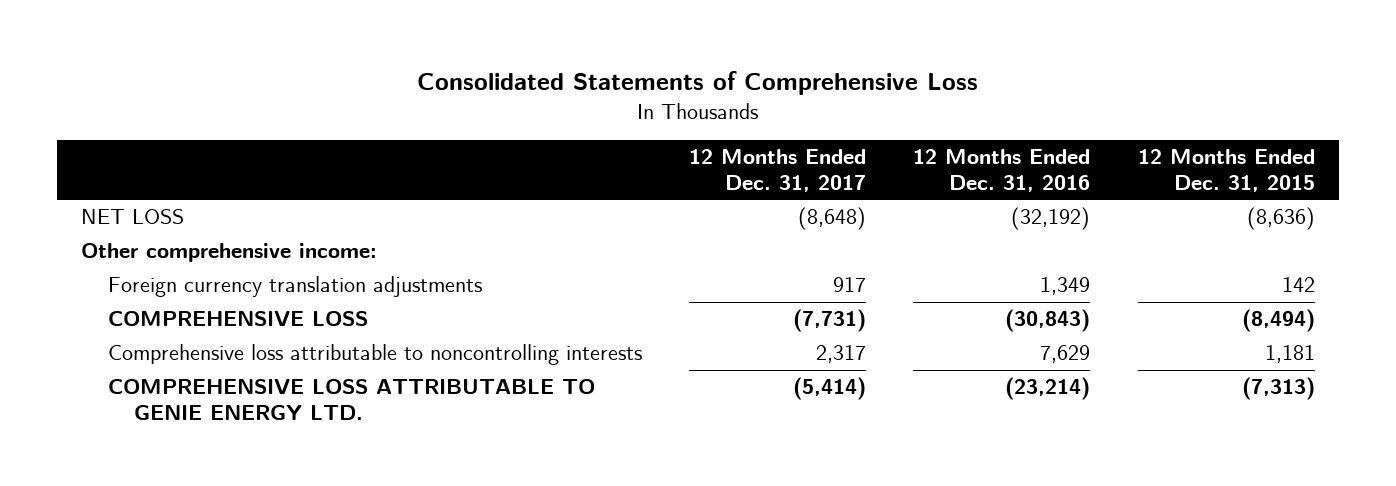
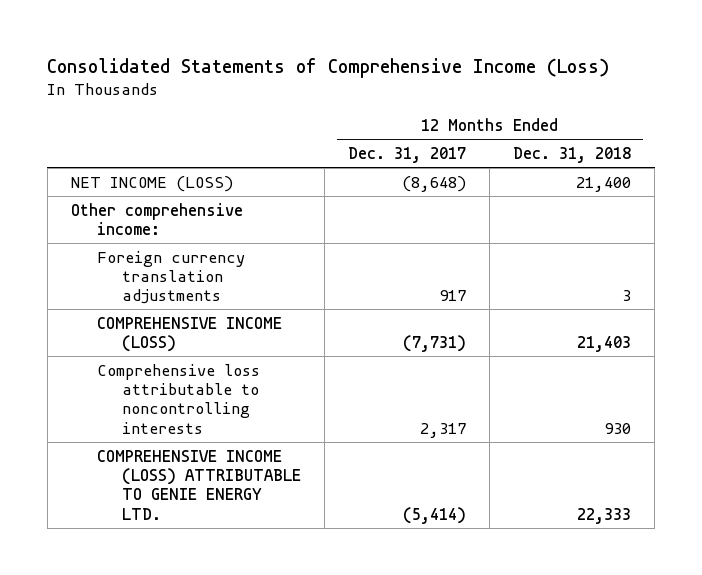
[416,71,978,96] Consolidated Statements of Comprehensive Loss -> [47,57,610,78] Consolidated Statements of Comprehensive Income (Loss)
[913,149,1091,192] 12 Months Ended Dec. 31, 2016 -> none
[1137,149,1315,192] 12 Months Ended Dec. 31, 2015 -> none
none -> [513,146,632,163] Dec. 31, 2018
[80,209,184,225] NET LOSS -> [70,175,233,192] NET INCOME (LOSS)
[107,311,368,328] COMPREHENSIVE LOSS -> [96,316,282,352] COMPREHENSIVE INCOME (LOSS)
[107,379,595,420] COMPREHENSIVE LOSS ATTRIBUTABLE TO GENIE ENERGY LTD. -> [96,449,302,520] COMPREHENSIVE INCOME (LOSS) ATTRIBUTABLE TO GENIE ENERGY LTD.

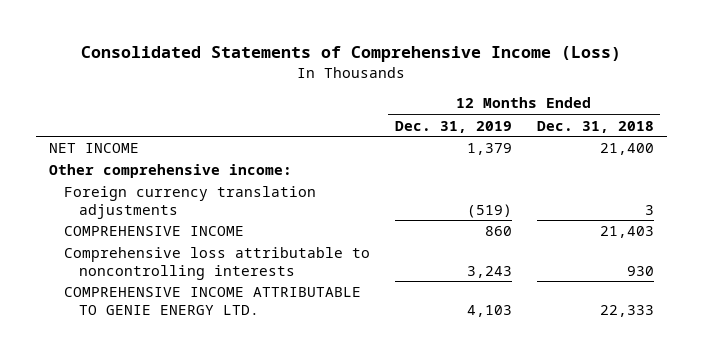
[348,146,467,163] Dec. 31, 2017 -> none
none -> [394,120,512,133] Dec. 31, 2019
[70,175,233,192] NET INCOME (LOSS) -> [48,143,139,154] NET INCOME
[96,316,282,352] COMPREHENSIVE INCOME (LOSS) -> [63,226,244,237] COMPREHENSIVE INCOME
[96,449,302,520] COMPREHENSIVE INCOME (LOSS) ATTRIBUTABLE TO GENIE ENERGY LTD. -> [63,287,361,315] COMPREHENSIVE INCOME ATTRIBUTABLE TO GENIE ENERGY LTD.

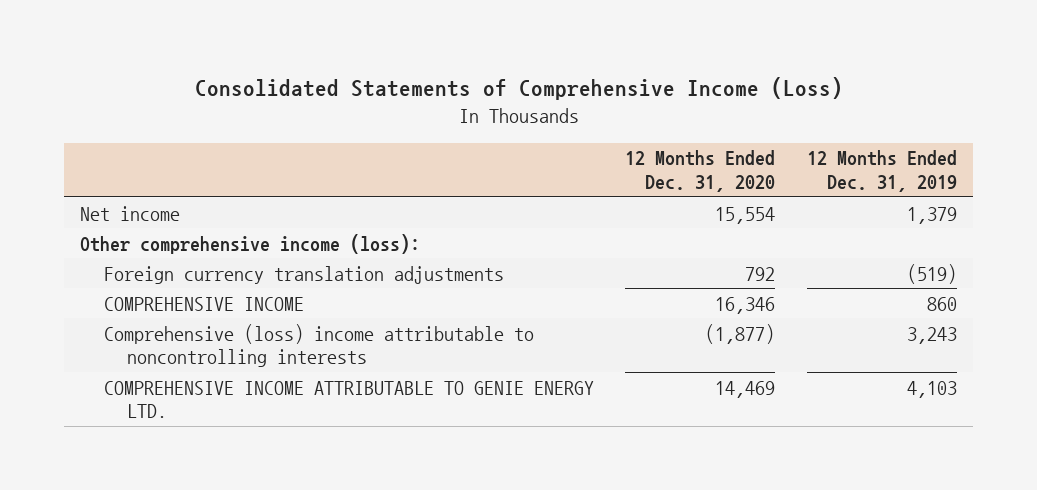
[536,120,654,133] Dec. 31, 2018 -> none
none -> [625,150,776,192] 12 Months Ended Dec. 31, 2020
[48,143,139,154] NET INCOME -> [80,205,181,221] Net income
[48,164,292,179] Other comprehensive income: -> [80,233,421,254] Other comprehensive income (loss):
[63,247,370,280] Comprehensive loss attributable to noncontrolling interests -> [103,323,534,368] Comprehensive (loss) income attributable to noncontrolling interests

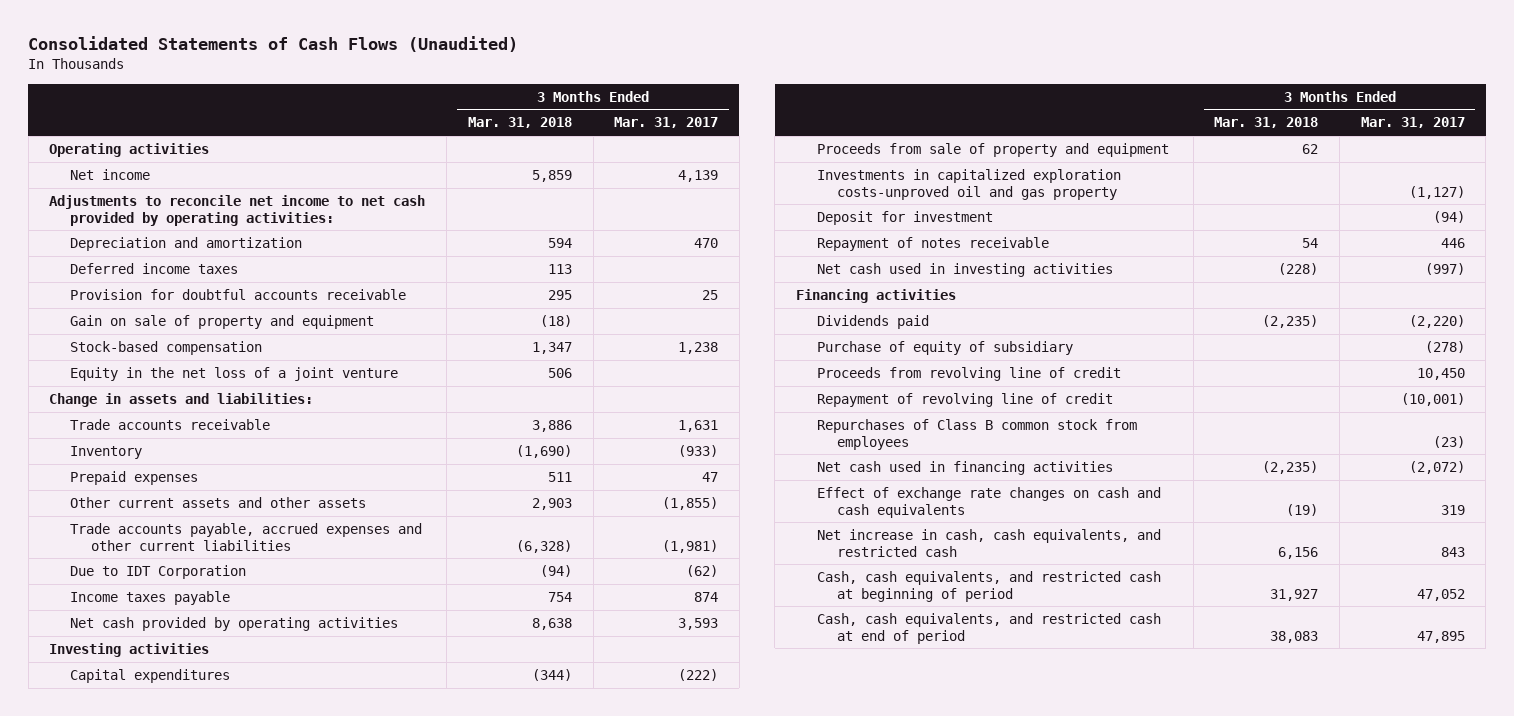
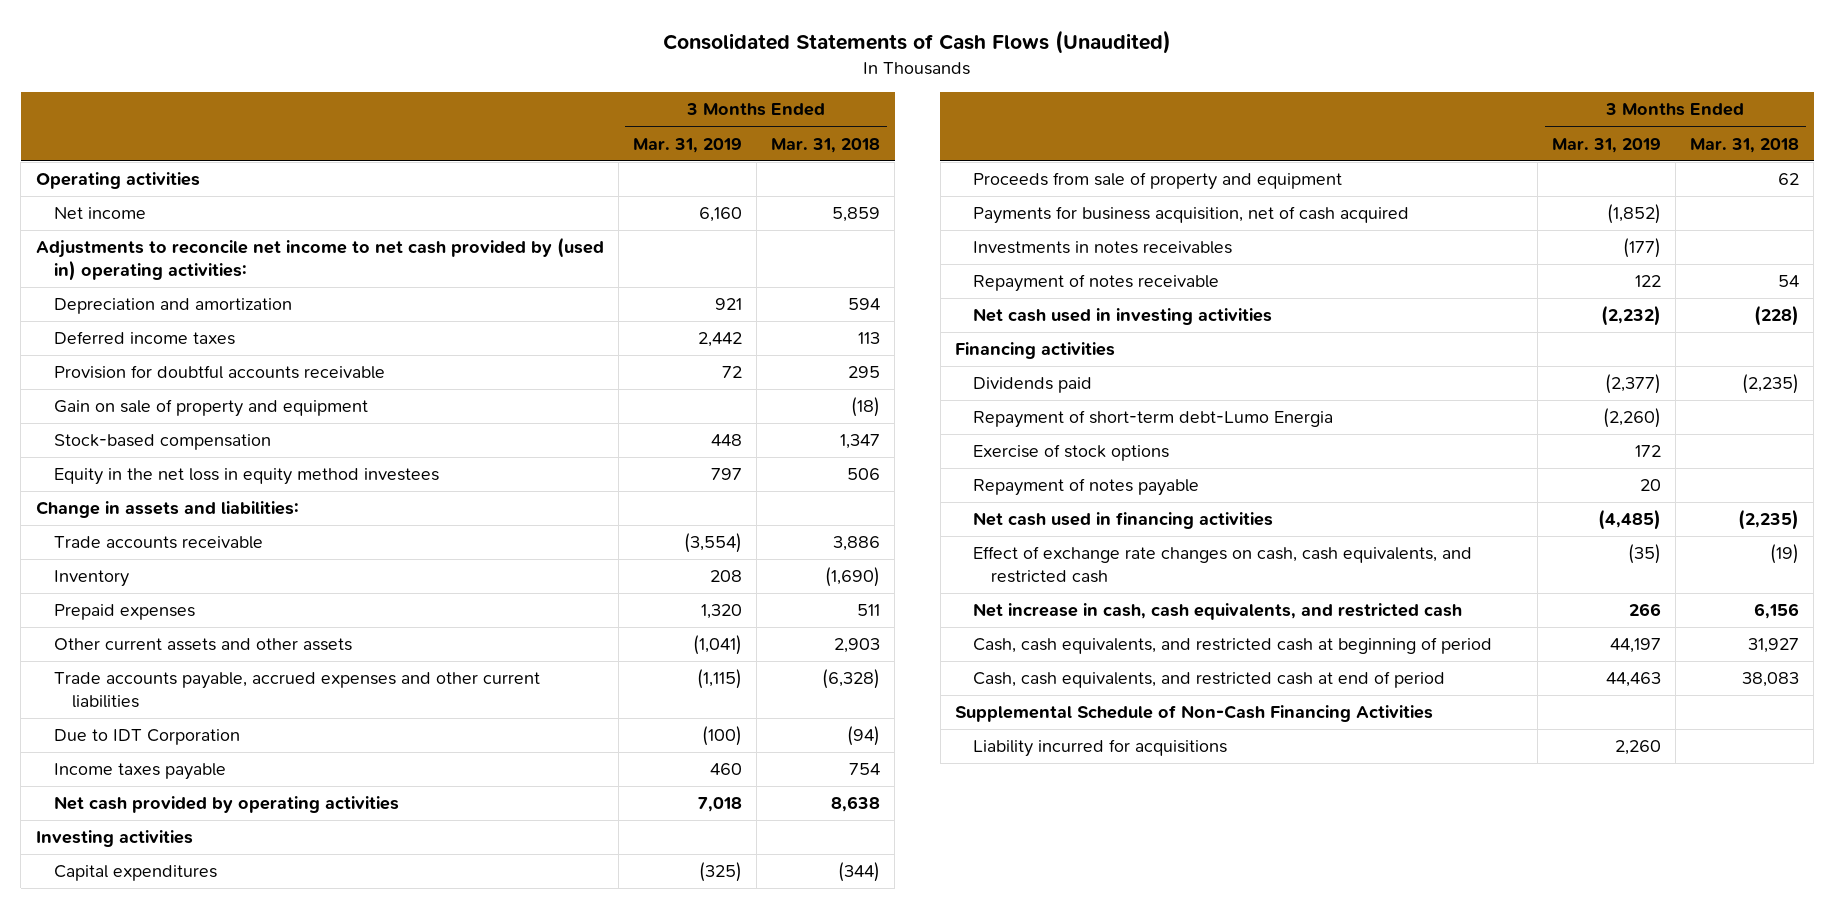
[614,117,719,129] Mar. 31, 2017 -> none
none -> [632,137,742,153] Mar. 31, 2019
[49,195,426,226] Adjustments to reconcile net income to net cash provided by operating activities: -> [35,237,604,282] Adjustments to reconcile net income to net cash provided by (used in) operating activities:
[70,367,399,382] Equity in the net loss of a joint venture -> [53,468,439,486] Equity in the net loss in equity method investees
[816,169,1121,200] Investments in capitalized exploration costs-unproved oil and gas property -> none
none -> [972,206,1409,225] Payments for business acquisition, net of cash acquired
[816,211,993,226] Deposit for investment -> [972,241,1232,255] Investments in notes receivables
[816,341,1073,356] Purchase of equity of subsidiary -> none
[816,367,1121,382] Proceeds from revolving line of credit -> none
[816,393,1113,408] Repayment of revolving line of credit -> [972,410,1333,429] Repayment of short-term debt-Lumo Energia
none -> [972,444,1169,462] Exercise of stock options
[816,419,1137,450] Repurchases of Class B common stock from employees -> [972,478,1199,497] Repayment of notes payable
[816,487,1161,518] Effect of exchange rate changes on cash and cash equivalents -> [972,546,1472,584] Effect of exchange rate changes on cash, cash equivalents, and restricted cash
none -> [954,705,1433,723] Supplemental Schedule of Non-Cash Financing Activities
none -> [972,739,1227,758] Liability incurred for acquisitions

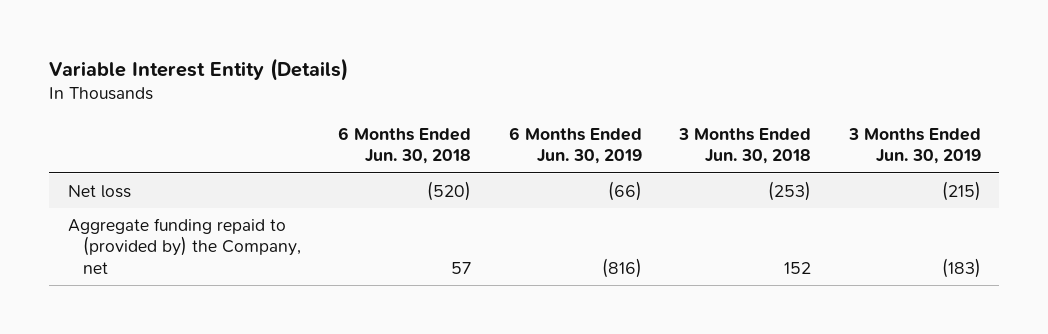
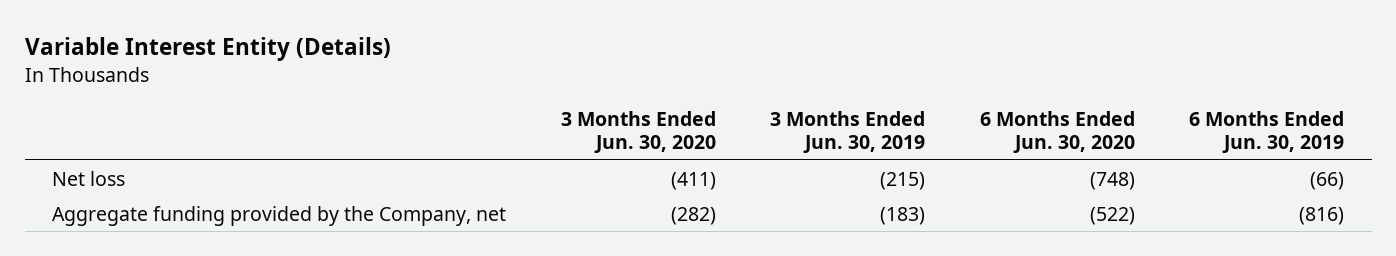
[338,126,472,165] 6 Months Ended Jun. 30, 2018 -> none
[678,127,812,165] 3 Months Ended Jun. 30, 2018 -> none
none -> [560,110,716,154] 3 Months Ended Jun. 30, 2020
none -> [979,110,1135,154] 6 Months Ended Jun. 30, 2020
[67,218,301,274] Aggregate funding repaid to (provided by) the Company, net -> [52,205,507,226] Aggregate funding provided by the Company, net

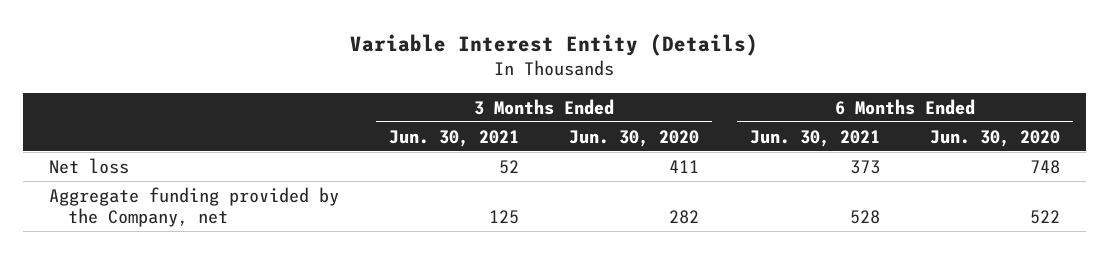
[770,110,926,154] 3 Months Ended Jun. 30, 2019 -> none
[1189,110,1345,154] 6 Months Ended Jun. 30, 2019 -> none
none -> [389,129,520,147] Jun. 30, 2021
none -> [749,129,880,147] Jun. 30, 2021
[670,171,716,190] (411) -> [669,159,700,173] 411
[1089,171,1135,190] (748) -> [1030,159,1061,174] 748
[670,206,716,225] (282) -> [669,210,700,225] 282
[1089,206,1135,225] (522) -> [1030,210,1061,225] 522

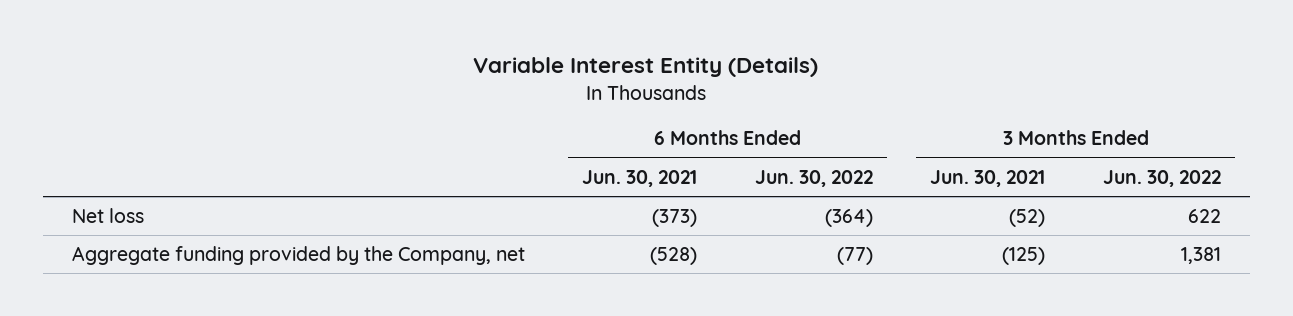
[569,129,700,147] Jun. 30, 2020 -> none
[930,129,1061,147] Jun. 30, 2020 -> none
none -> [754,169,873,187] Jun. 30, 2022
none -> [1102,169,1221,187] Jun. 30, 2022
[499,159,520,174] 52 -> [1009,209,1046,228] (52)
[849,159,880,174] 373 -> [652,209,698,228] (373)
[489,210,520,225] 125 -> [1002,247,1046,266] (125)
[849,210,880,225] 528 -> [650,247,698,266] (528)

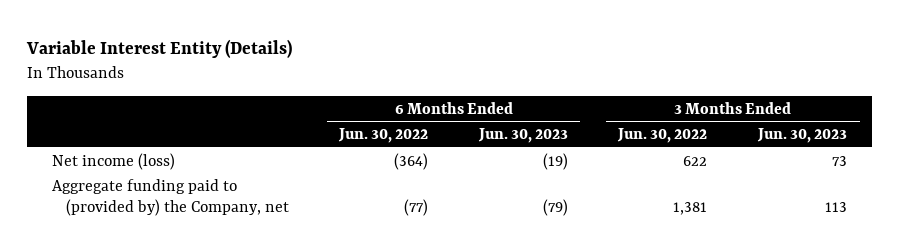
[582,169,698,187] Jun. 30, 2021 -> none
[930,169,1046,187] Jun. 30, 2021 -> none
none -> [477,127,568,143] Jun. 30, 2023
none -> [756,127,847,143] Jun. 30, 2023
[71,208,144,224] Net loss -> [52,152,176,170] Net income (loss)
[71,246,525,266] Aggregate funding provided by the Company, net -> [52,178,289,216] Aggregate funding paid to (provided by) the Company, net

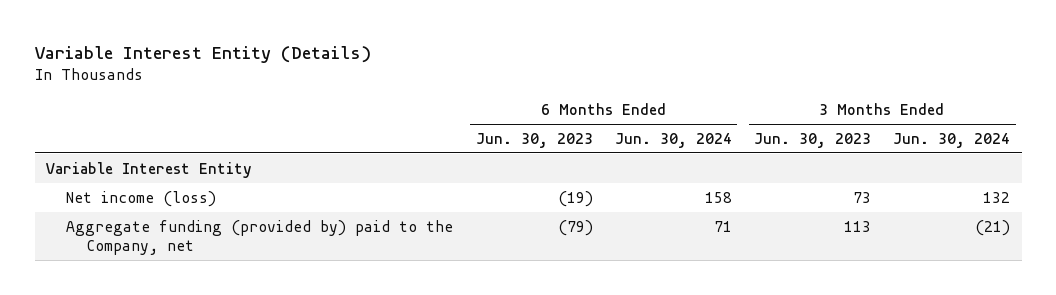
[338,127,429,143] Jun. 30, 2022 -> none
[617,127,708,143] Jun. 30, 2022 -> none
none -> [614,132,732,148] Jun. 30, 2024
none -> [893,132,1011,148] Jun. 30, 2024
none -> [45,161,252,178] Variable Interest Entity
[52,178,289,216] Aggregate funding paid to (provided by) the Company, net -> [66,219,454,256] Aggregate funding (provided by) paid to the Company, net

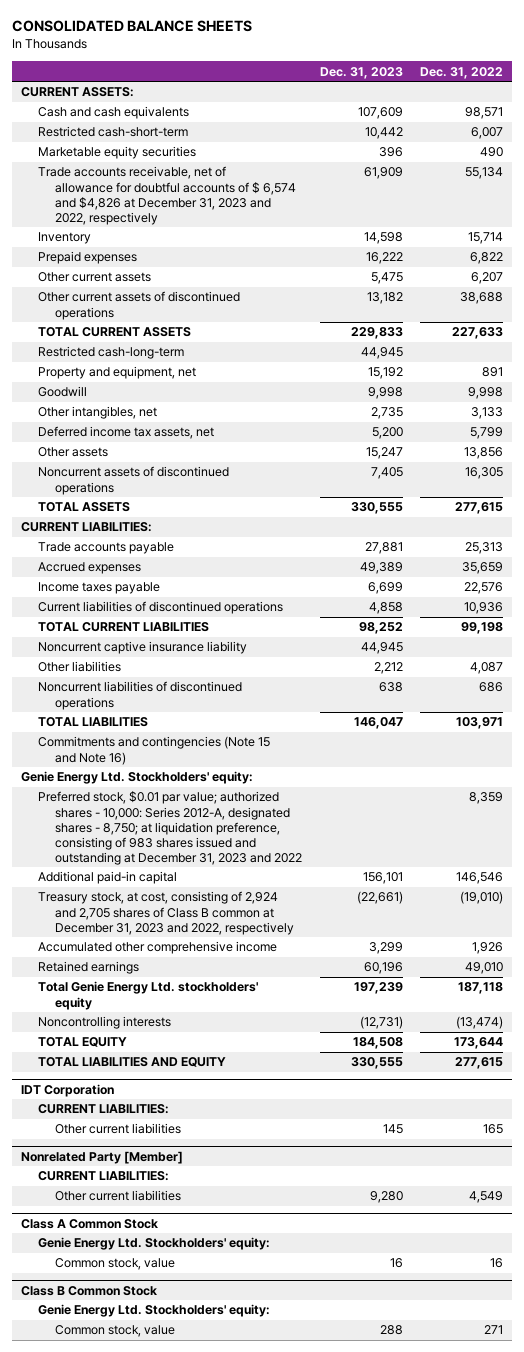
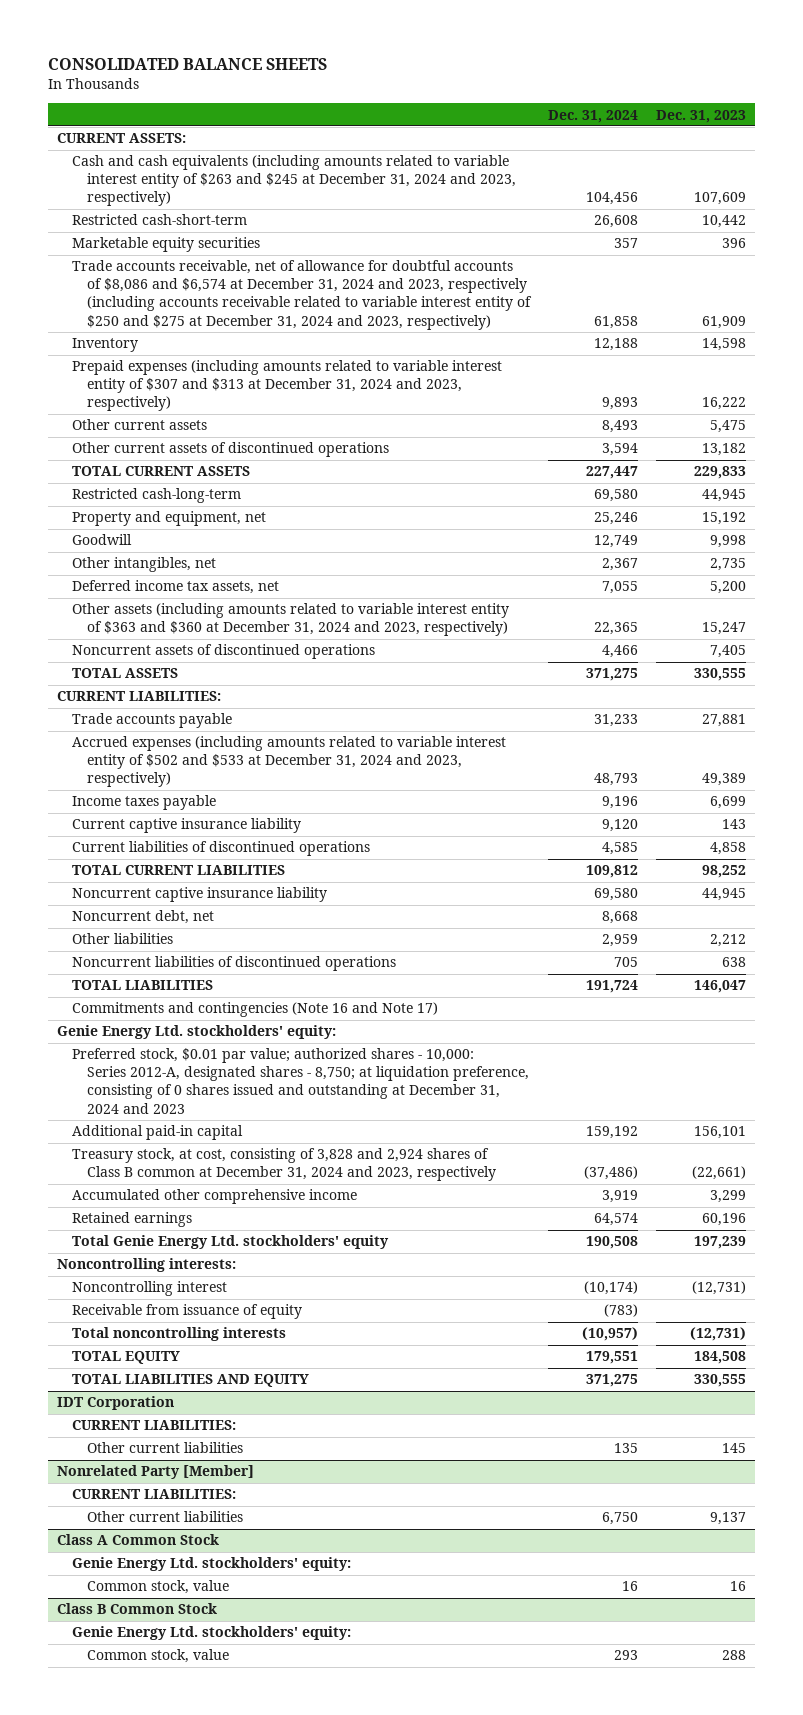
[420,66,504,79] Dec. 31, 2022 -> none
none -> [547,109,638,123] Dec. 31, 2024
[38,106,190,120] Cash and cash equivalents -> [72,155,517,207] Cash and cash equivalents (including amounts related to variable interest entity of $263 and $245 at December 31, 2024 and 2023, respectively)
[38,166,297,225] Trade accounts receivable, net of allowance for doubtful accounts of $ 6,574 and $4,826 at December 31, 2023 and 2022, respectively -> [72,260,533,330] Trade accounts receivable, net of allowance for doubtful accounts of $8,086 and $6,574 at December 31, 2024 and 2023, respectively (including accounts receivable related to variable interest entity of $250 and $275 at December 31, 2024 and 2023, respectively)
[38,251,138,265] Prepaid expenses -> [72,360,503,412] Prepaid expenses (including amounts related to variable interest entity of $307 and $313 at December 31, 2024 and 2023, respectively)
[38,447,109,458] Other assets -> [72,603,510,637] Other assets (including amounts related to variable interest entity of $363 and $360 at December 31, 2024 and 2023, respectively)
[38,562,142,575] Accrued expenses -> [72,736,507,788] Accrued expenses (including amounts related to variable interest entity of $502 and $533 at December 31, 2024 and 2023, respectively)
none -> [72,818,302,834] Current captive insurance liability
none -> [72,910,215,925] Noncurrent debt, net
[38,736,271,765] Commitments and contingencies (Note 15 and Note 16) -> [72,1002,439,1018] Commitments and contingencies (Note 16 and Note 17)
[20,771,253,785] Genie Energy Ltd. Stockholders' equity: -> [57,1025,337,1040] Genie Energy Ltd. stockholders' equity:
[38,791,303,865] Preferred stock, $0.01 par value; authorized shares - 10,000: Series 2012-A, designated shares - 8,750; at liquidation preference, consisting of 983 shares issued and outstanding at December 31, 2023 and 2022 -> [72,1048,530,1114] Preferred stock, $0.01 par value; authorized shares - 10,000: Series 2012-A, designated shares - 8,750; at liquidation preference, consisting of 0 shares issued and outstanding at December 31, 2024 and 2023
[38,891,295,935] Treasury stock, at cost, consisting of 2,924 and 2,705 shares of Class B common at December 31, 2023 and 2022, respectively -> [72,1148,497,1182] Treasury stock, at cost, consisting of 3,828 and 2,924 shares of Class B common at December 31, 2024 and 2023, respectively
none -> [57,1258,237,1273] Noncontrolling interests:
none -> [72,1281,228,1297] Noncontrolling interest
none -> [72,1304,303,1320] Receivable from issuance of equity
[38,1016,172,1030] Noncontrolling interests -> [72,1327,287,1342] Total noncontrolling interests
[369,1191,403,1204] 9,280 -> [709,1512,746,1526] 9,137
[38,1237,271,1251] Genie Energy Ltd. Stockholders' equity: -> [72,1557,352,1572] Genie Energy Ltd. stockholders' equity:
[38,1304,271,1318] Genie Energy Ltd. Stockholders' equity: -> [72,1626,352,1641] Genie Energy Ltd. stockholders' equity:

